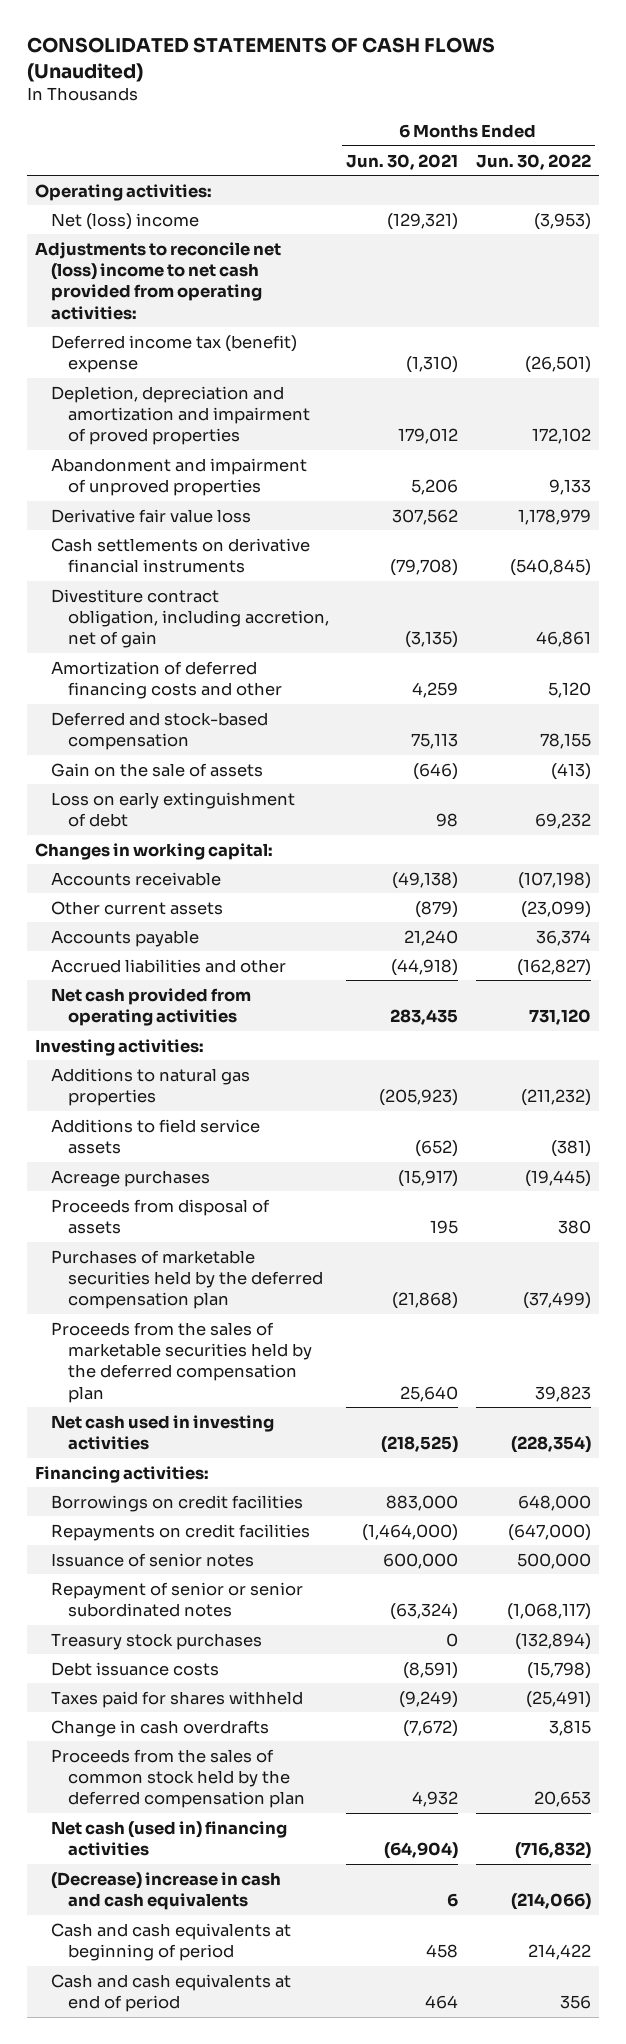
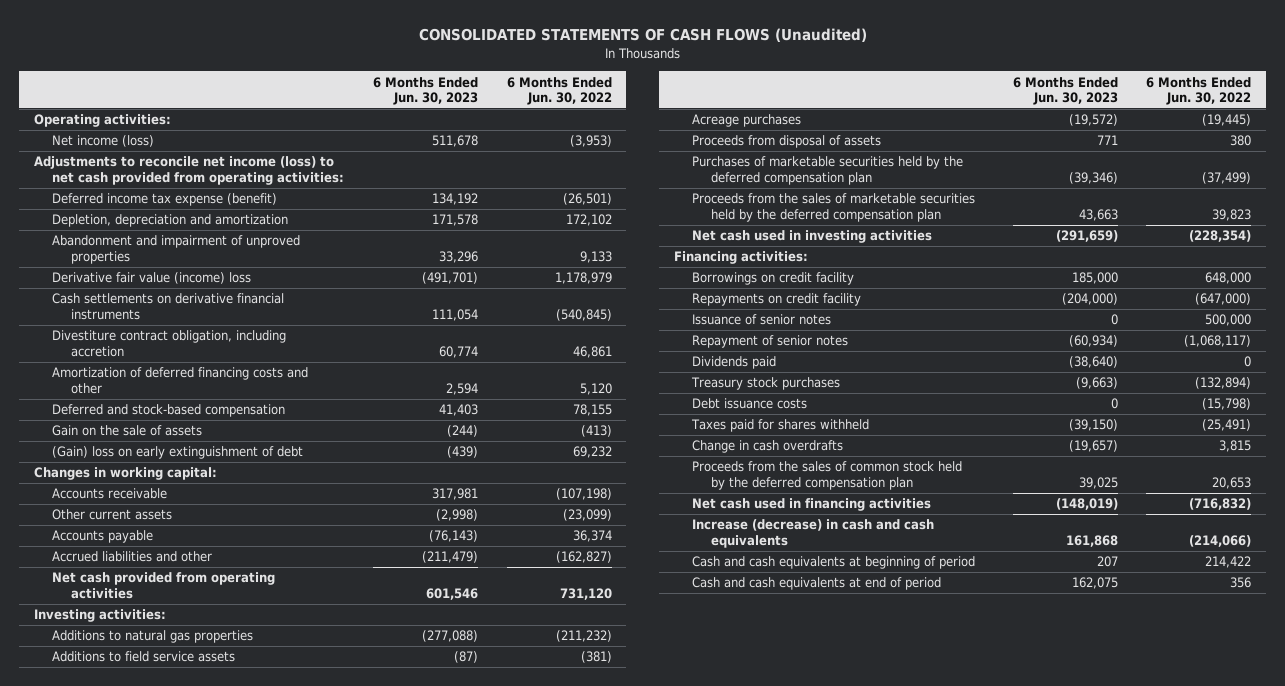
[346,153,459,170] Jun. 30, 2021 -> none
none -> [373,76,479,106] 6 Months Ended Jun. 30, 2023
[51,212,200,230] Net (loss) income -> [52,135,155,148] Net income (loss)
[35,241,282,320] Adjustments to reconcile net (loss) income to net cash provided from operating activities: -> [33,156,345,185] Adjustments to reconcile net income (loss) to net cash provided from operating activities:
[51,334,298,374] Deferred income tax (benefit) expense -> [52,193,278,207] Deferred income tax expense (benefit)
[51,385,310,446] Depletion, depreciation and amortization and impairment of proved properties -> [52,214,289,228] Depletion, depreciation and amortization
[51,508,252,523] Derivative fair value loss -> [52,272,252,285] Derivative fair value (income) loss
[51,588,329,649] Divestiture contract obligation, including accretion, net of gain -> [52,330,287,357] Divestiture contract obligation, including accretion
[51,791,296,828] Loss on early extinguishment of debt -> [52,446,304,460] (Gain) loss on early extinguishment of debt
[51,1494,304,1512] Borrowings on credit facilities -> [692,272,855,286] Borrowings on credit facility
[51,1523,311,1541] Repayments on credit facilities -> [692,293,862,307] Repayments on credit facility
[51,1581,304,1618] Repayment of senior or senior subordinated notes -> [692,335,849,349] Repayment of senior notes
none -> [692,356,777,370] Dividends paid
[51,1820,288,1857] Net cash (used in) financing activities -> [692,498,932,512] Net cash used in financing activities
[51,1871,282,1911] (Decrease) increase in cash and cash equivalents -> [692,519,935,548] Increase (decrease) in cash and cash equivalents

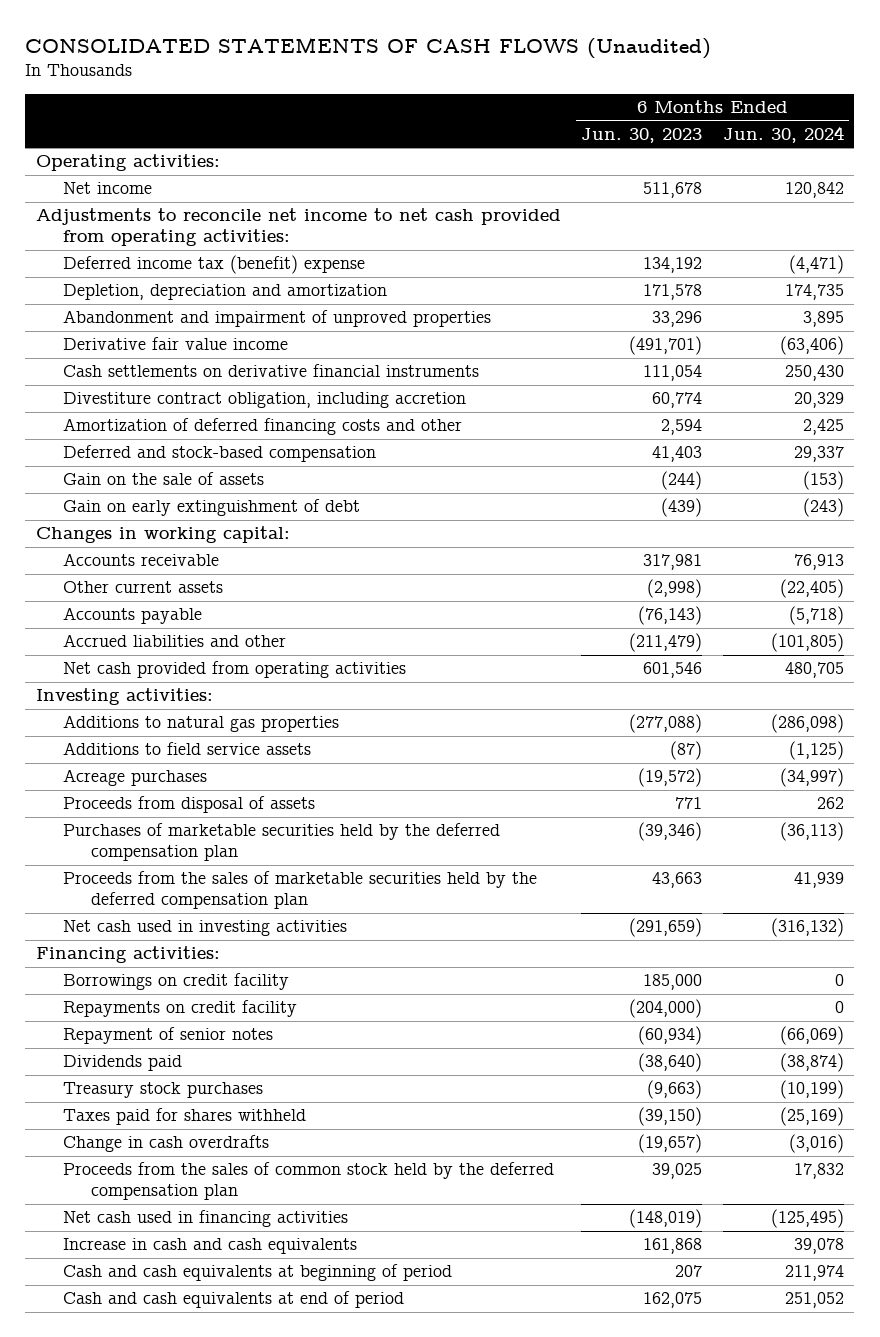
[506,76,612,106] 6 Months Ended Jun. 30, 2022 -> none
none -> [723,125,845,143] Jun. 30, 2024
[52,135,155,148] Net income (loss) -> [63,182,153,195] Net income
[33,156,345,185] Adjustments to reconcile net income (loss) to net cash provided from operating activities: -> [35,208,561,247] Adjustments to reconcile net income to net cash provided from operating activities:
[52,193,278,207] Deferred income tax expense (benefit) -> [63,255,366,275] Deferred income tax (benefit) expense
[52,272,252,285] Derivative fair value (income) loss -> [63,337,289,351] Derivative fair value income
[52,446,304,460] (Gain) loss on early extinguishment of debt -> [63,499,361,517] Gain on early extinguishment of debt
[692,314,832,326] Issuance of senior notes -> none
[692,398,808,410] Debt issuance costs -> none
[692,519,935,548] Increase (decrease) in cash and cash equivalents -> [63,1238,358,1255] Increase in cash and cash equivalents

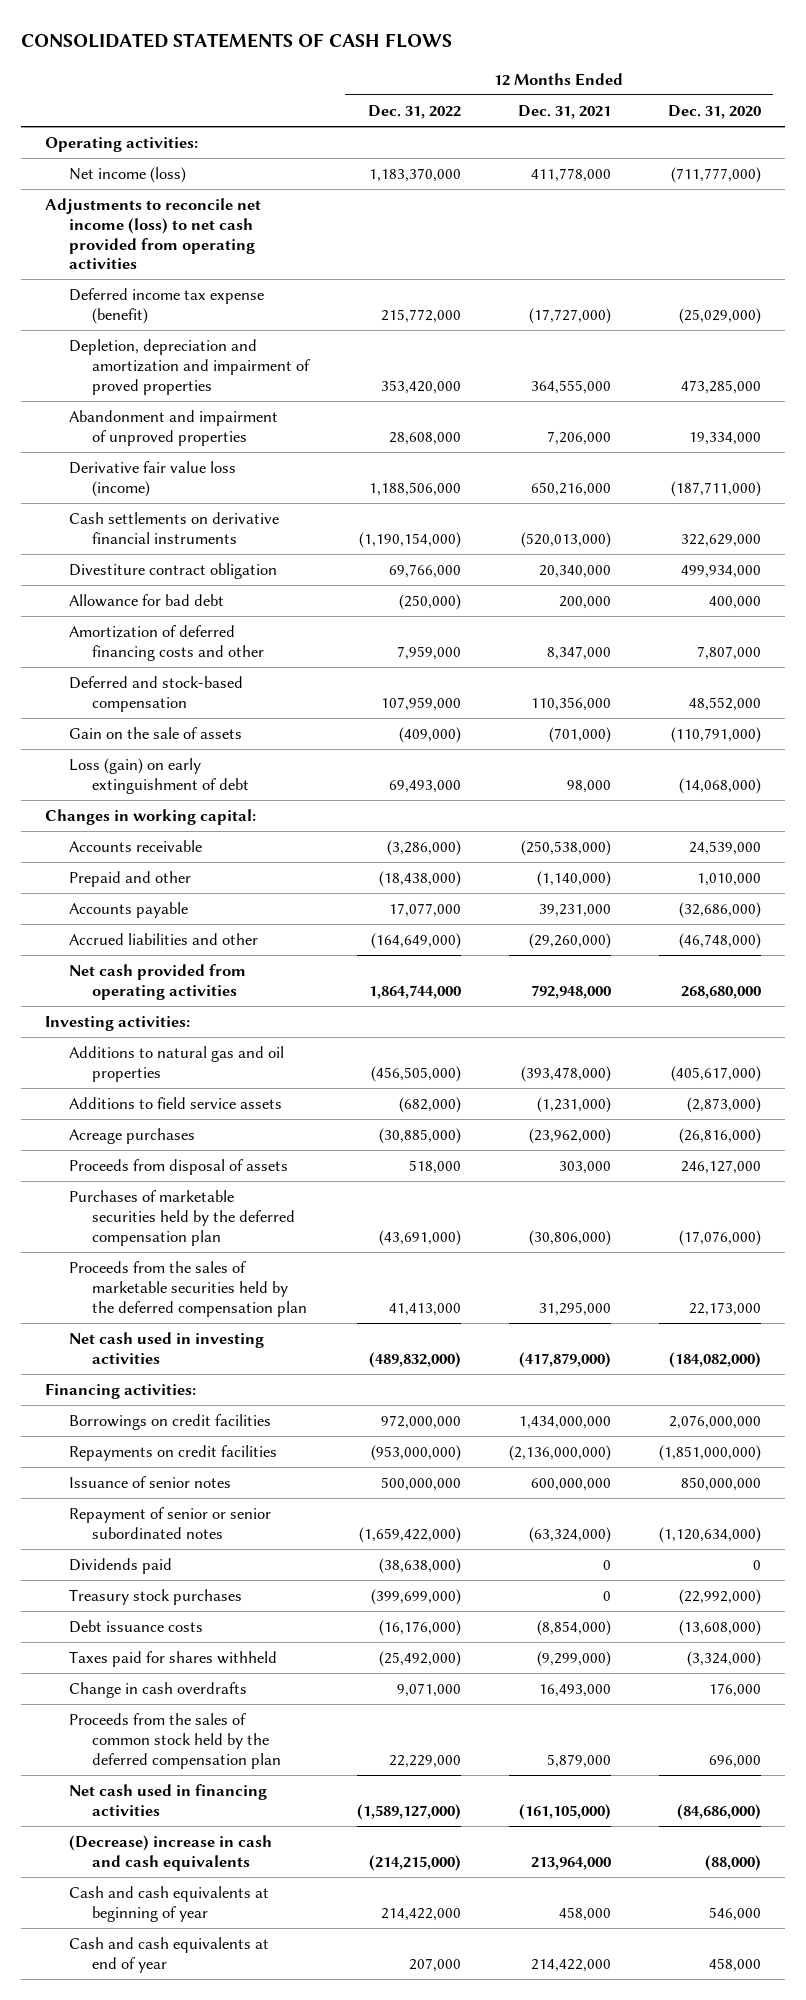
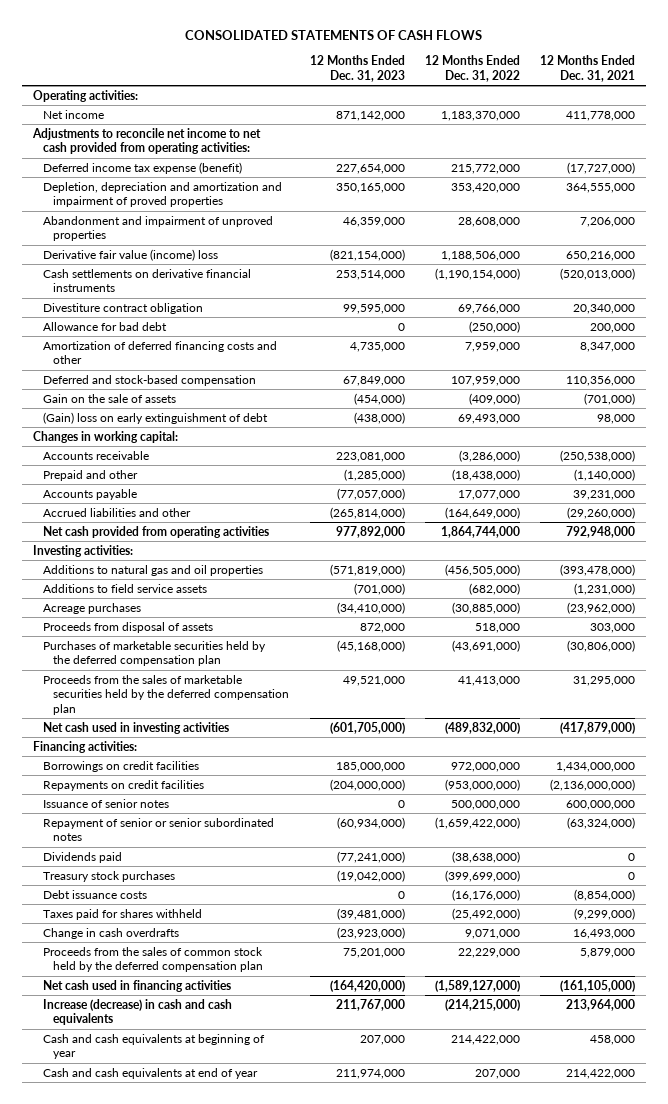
[668,105,762,120] Dec. 31, 2020 -> none
none -> [309,55,405,82] 12 Months Ended Dec. 31, 2023
[68,167,186,184] Net income (loss) -> [42,109,104,119] Net income
[44,198,261,270] Adjustments to reconcile net income (loss) to net cash provided from operating activities -> [31,127,261,155] Adjustments to reconcile net income to net cash provided from operating activities:
[68,461,236,497] Derivative fair value loss (income) -> [42,248,218,261] Derivative fair value (income) loss
[68,758,250,794] Loss (gain) on early extinguishment of debt -> [42,411,268,424] (Gain) loss on early extinguishment of debt
[68,1835,272,1871] (Decrease) increase in cash and cash equivalents -> [42,998,232,1026] Increase (decrease) in cash and cash equivalents

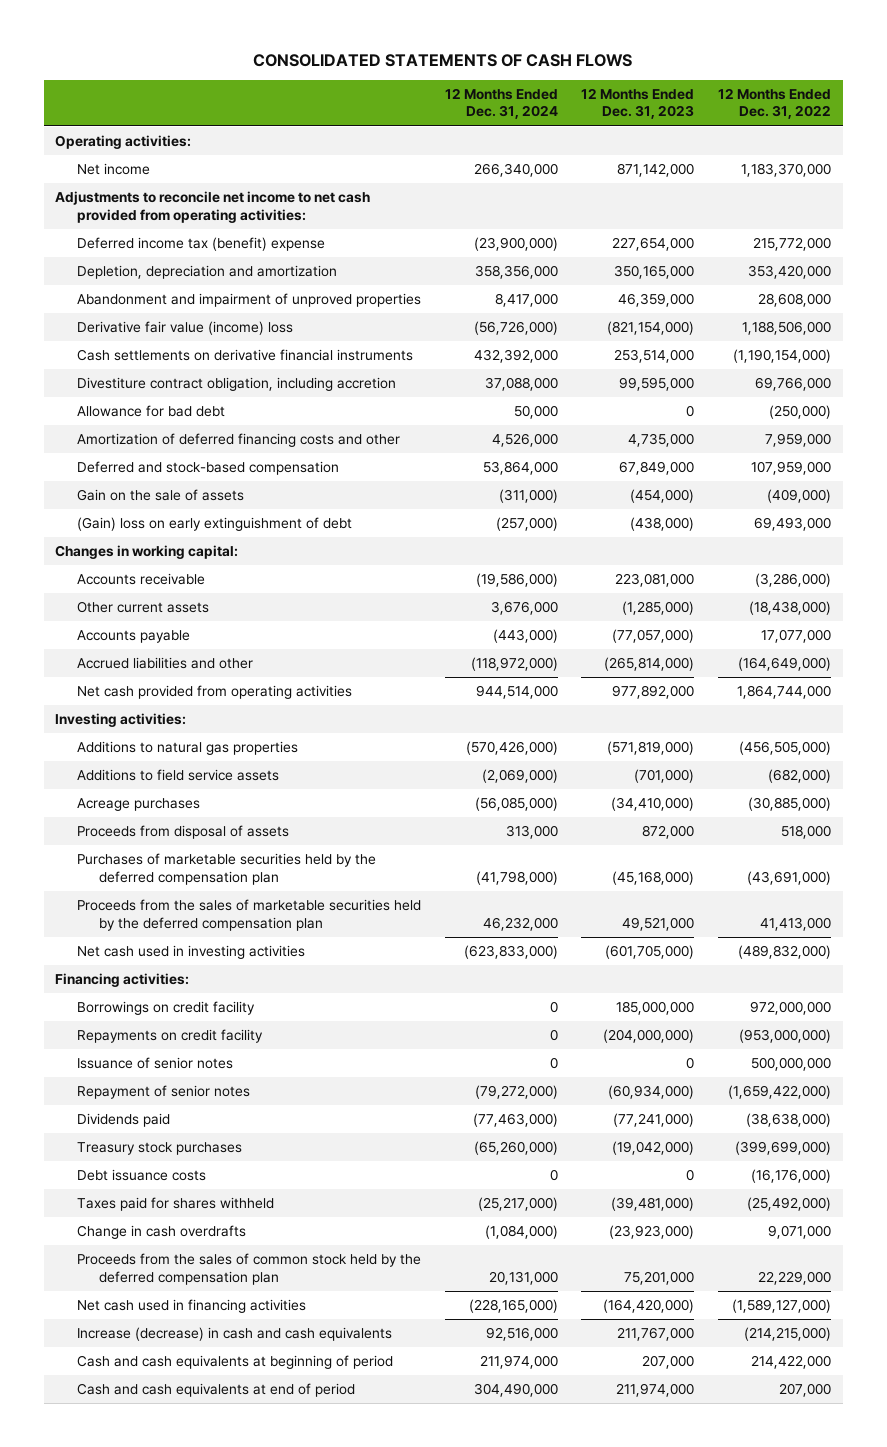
[540,55,636,82] 12 Months Ended Dec. 31, 2021 -> none
none -> [444,87,558,120] 12 Months Ended Dec. 31, 2024
[42,161,242,174] Deferred income tax expense (benefit) -> [77,237,326,252] Deferred income tax (benefit) expense
[42,181,282,208] Depletion, depreciation and amortization and impairment of proved properties -> [77,265,338,280] Depletion, depreciation and amortization
[42,302,203,314] Divestiture contract obligation -> [77,377,397,392] Divestiture contract obligation, including accretion
[42,469,138,481] Prepaid and other -> [77,601,210,614] Other current assets
[42,564,263,576] Additions to natural gas and oil properties -> [77,741,299,756] Additions to natural gas properties
[42,760,199,772] Borrowings on credit facilities -> [77,1001,256,1016] Borrowings on credit facility
[42,779,204,791] Repayments on credit facilities -> [77,1029,264,1044] Repayments on credit facility
[42,817,274,842] Repayment of senior or senior subordinated notes -> [77,1085,251,1100] Repayment of senior notes
[42,1033,265,1060] Cash and cash equivalents at beginning of year -> [77,1355,394,1370] Cash and cash equivalents at beginning of period
[42,1067,258,1079] Cash and cash equivalents at end of year -> [77,1383,356,1398] Cash and cash equivalents at end of period

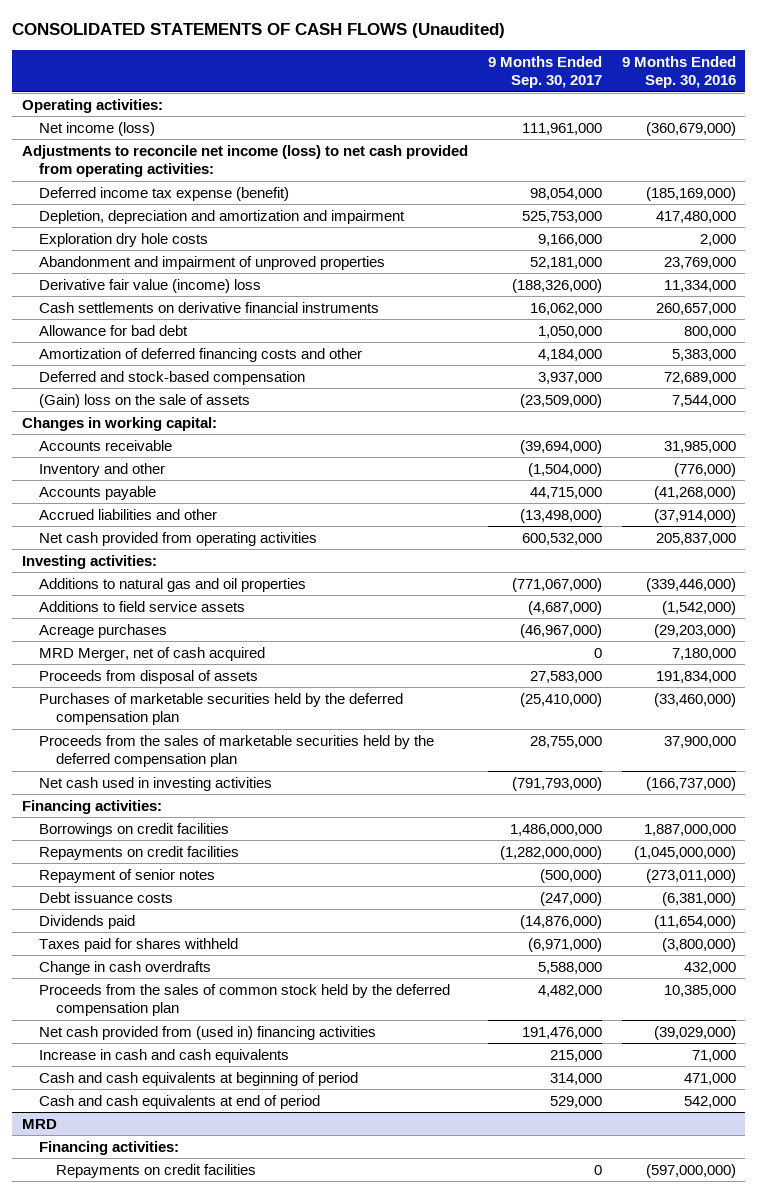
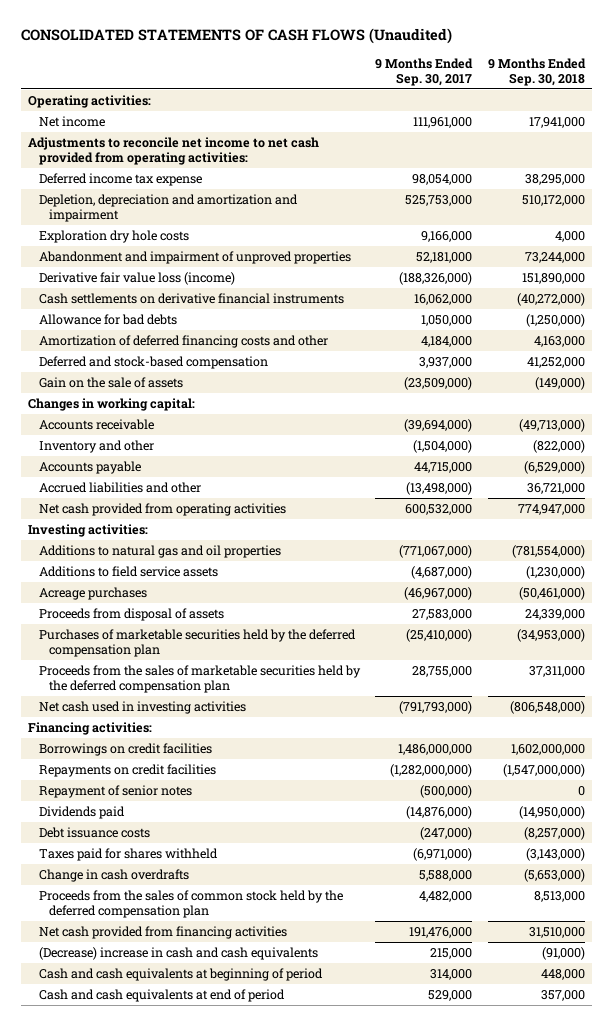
[621,55,736,89] 9 Months Ended Sep. 30, 2016 -> none
none -> [487,57,586,86] 9 Months Ended Sep. 30, 2018
[38,121,155,136] Net income (loss) -> [38,116,105,128] Net income
[21,144,468,178] Adjustments to reconcile net income (loss) to net cash provided from operating activities: -> [28,137,320,165] Adjustments to reconcile net income to net cash provided from operating activities:
[38,186,289,201] Deferred income tax expense (benefit) -> [38,173,202,187] Deferred income tax expense
[38,278,261,293] Derivative fair value (income) loss -> [38,272,235,286] Derivative fair value loss (income)
[38,324,188,336] Allowance for bad debt -> [38,314,177,326] Allowance for bad debts
[38,393,250,408] (Gain) loss on the sale of assets -> [38,377,183,389] Gain on the sale of assets
[38,646,265,661] MRD Merger, net of cash acquired -> none
[38,891,173,903] Debt issuance costs -> [38,827,150,839] Debt issuance costs
[38,1025,376,1040] Net cash provided from (used in) financing activities -> [38,926,287,940] Net cash provided from financing activities
[38,1048,289,1063] Increase in cash and cash equivalents -> [38,947,318,961] (Decrease) increase in cash and cash equivalents
[21,1118,57,1129] MRD -> none
[38,1140,179,1155] Financing activities: -> none
[55,1163,256,1178] Repayments on credit facilities -> none

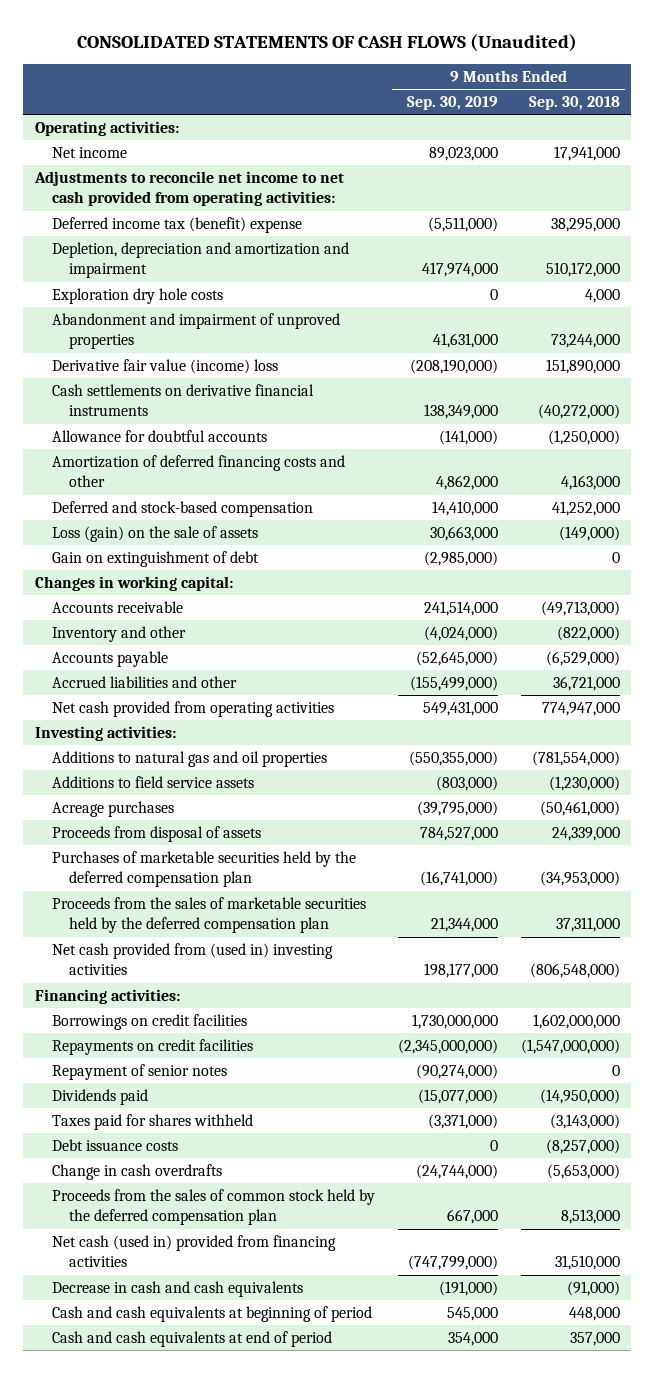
[375,57,474,86] 9 Months Ended Sep. 30, 2017 -> none
none -> [406,96,498,111] Sep. 30, 2019
[38,173,202,187] Deferred income tax expense -> [51,217,302,234] Deferred income tax (benefit) expense
[38,272,235,286] Derivative fair value loss (income) -> [51,359,278,375] Derivative fair value (income) loss
[38,314,177,326] Allowance for bad debts -> [51,430,267,443] Allowance for doubtful accounts
[38,377,183,389] Gain on the sale of assets -> [51,526,258,543] Loss (gain) on the sale of assets
none -> [51,551,259,568] Gain on extinguishment of debt
[38,701,246,715] Net cash used in investing activities -> [51,943,333,976] Net cash provided from (used in) investing activities
[38,827,150,839] Debt issuance costs -> [51,1139,178,1152] Debt issuance costs
[38,926,287,940] Net cash provided from financing activities -> [51,1235,336,1268] Net cash (used in) provided from financing activities
[38,947,318,961] (Decrease) increase in cash and cash equivalents -> [51,1281,303,1298] Decrease in cash and cash equivalents

